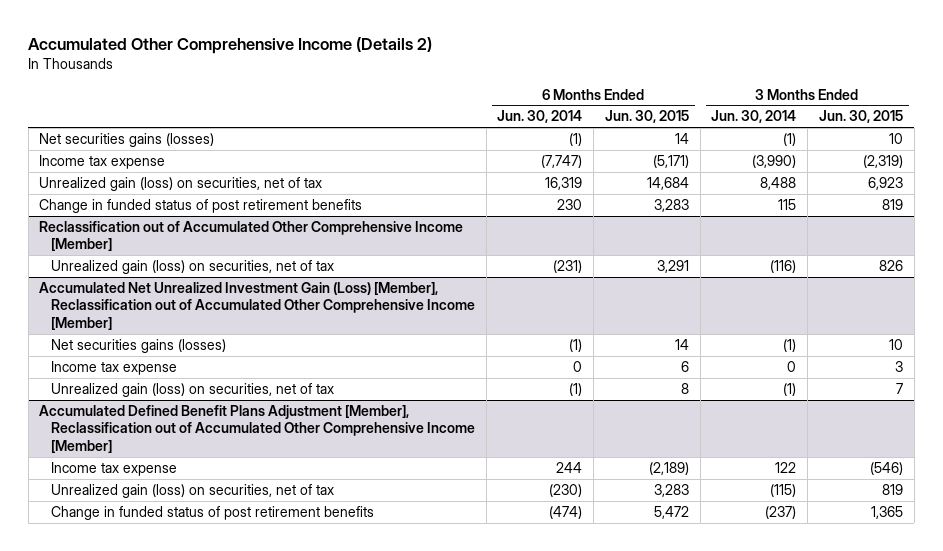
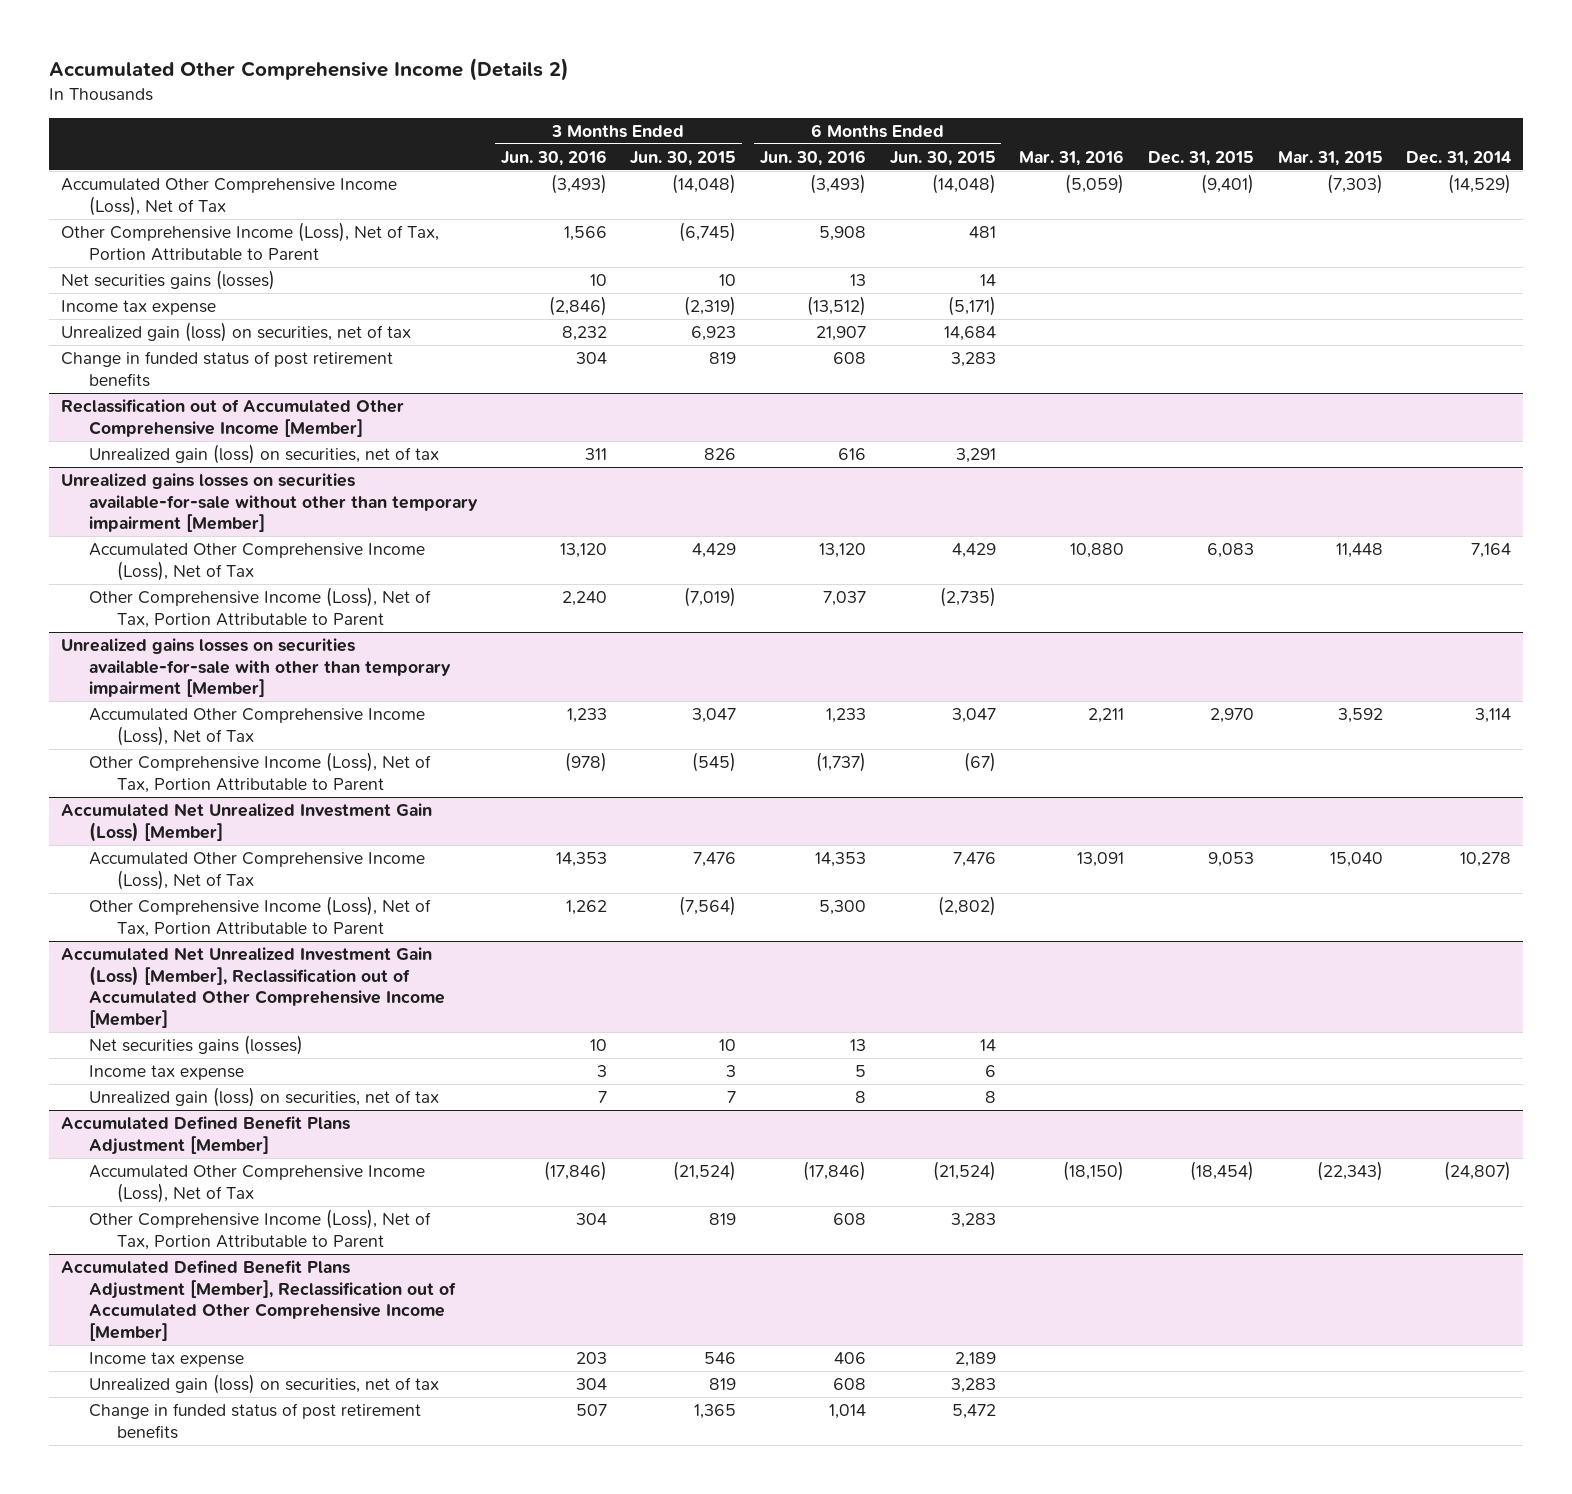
[497,110,583,124] Jun. 30, 2014 -> none
[711,110,797,124] Jun. 30, 2014 -> none
none -> [500,149,607,166] Jun. 30, 2016
none -> [759,149,866,166] Jun. 30, 2016
none -> [1019,149,1125,166] Mar. 31, 2016
none -> [1147,150,1254,166] Dec. 31, 2015
none -> [1277,150,1383,166] Mar. 31, 2015
none -> [1406,150,1512,166] Dec. 31, 2014
none -> [60,177,397,216] Accumulated Other Comprehensive Income (Loss), Net of Tax
none -> [60,221,439,261] Other Comprehensive Income (Loss), Net of Tax, Portion Attributable to Parent
none -> [60,472,478,533] Unrealized gains losses on securities available-for-sale without other than temporary impairment [Member]
none -> [88,542,425,581] Accumulated Other Comprehensive Income (Loss), Net of Tax
none -> [88,586,431,628] Other Comprehensive Income (Loss), Net of Tax, Portion Attributable to Parent
none -> [60,637,451,698] Unrealized gains losses on securities available-for-sale with other than temporary impairment [Member]
none -> [88,707,425,746] Accumulated Other Comprehensive Income (Loss), Net of Tax
none -> [88,751,431,793] Other Comprehensive Income (Loss), Net of Tax, Portion Attributable to Parent
none -> [60,802,432,842] Accumulated Net Unrealized Investment Gain (Loss) [Member]
none -> [88,851,425,890] Accumulated Other Comprehensive Income (Loss), Net of Tax
none -> [88,895,431,937] Other Comprehensive Income (Loss), Net of Tax, Portion Attributable to Parent
none -> [60,1115,350,1155] Accumulated Defined Benefit Plans Adjustment [Member]
none -> [88,1164,425,1203] Accumulated Other Comprehensive Income (Loss), Net of Tax
none -> [88,1208,431,1250] Other Comprehensive Income (Loss), Net of Tax, Portion Attributable to Parent
[648,462,689,476] (2,189) -> [954,1351,996,1367] 2,189
[870,462,904,476] (546) -> [704,1351,737,1364] 546

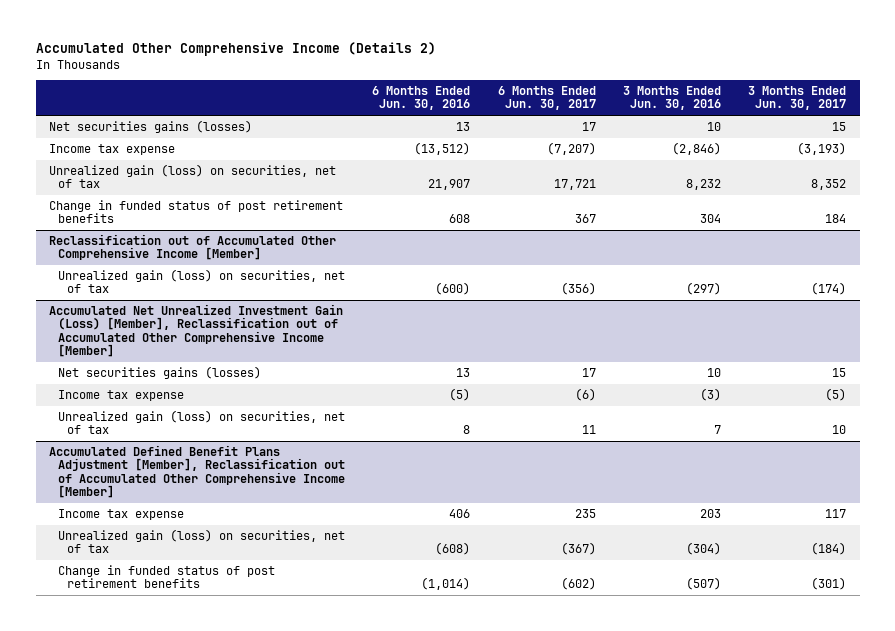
[630,150,737,166] Jun. 30, 2015 -> none
[889,150,996,166] Jun. 30, 2015 -> none
[1019,149,1125,166] Mar. 31, 2016 -> none
[1147,150,1254,166] Dec. 31, 2015 -> none
[1277,150,1383,166] Mar. 31, 2015 -> none
[1406,150,1512,166] Dec. 31, 2014 -> none
none -> [497,86,596,111] 6 Months Ended Jun. 30, 2017
none -> [748,86,847,111] 3 Months Ended Jun. 30, 2017
[60,177,397,216] Accumulated Other Comprehensive Income (Loss), Net of Tax -> none
[60,221,439,261] Other Comprehensive Income (Loss), Net of Tax, Portion Attributable to Parent -> none
[60,472,478,533] Unrealized gains losses on securities available-for-sale without other than temporary impairment [Member] -> none
[88,542,425,581] Accumulated Other Comprehensive Income (Loss), Net of Tax -> none
[88,586,431,628] Other Comprehensive Income (Loss), Net of Tax, Portion Attributable to Parent -> none
[60,637,451,698] Unrealized gains losses on securities available-for-sale with other than temporary impairment [Member] -> none
[88,707,425,746] Accumulated Other Comprehensive Income (Loss), Net of Tax -> none
[88,751,431,793] Other Comprehensive Income (Loss), Net of Tax, Portion Attributable to Parent -> none
[60,802,432,842] Accumulated Net Unrealized Investment Gain (Loss) [Member] -> none
[88,851,425,890] Accumulated Other Comprehensive Income (Loss), Net of Tax -> none
[88,895,431,937] Other Comprehensive Income (Loss), Net of Tax, Portion Attributable to Parent -> none
[584,447,607,460] 311 -> [685,282,721,296] (297)
[837,447,866,460] 616 -> [435,282,471,296] (600)
[596,1064,607,1077] 3 -> [699,388,721,402] (3)
[854,1064,866,1077] 5 -> [449,388,471,402] (5)
[60,1115,350,1155] Accumulated Defined Benefit Plans Adjustment [Member] -> none
[88,1164,425,1203] Accumulated Other Comprehensive Income (Loss), Net of Tax -> none
[88,1208,431,1250] Other Comprehensive Income (Loss), Net of Tax, Portion Attributable to Parent -> none
[575,1377,607,1390] 304 -> [685,542,721,556] (304)
[832,1377,866,1390] 608 -> [435,542,471,556] (608)
[575,1403,607,1416] 507 -> [685,577,721,591] (507)
[828,1403,866,1419] 1,014 -> [421,577,471,591] (1,014)

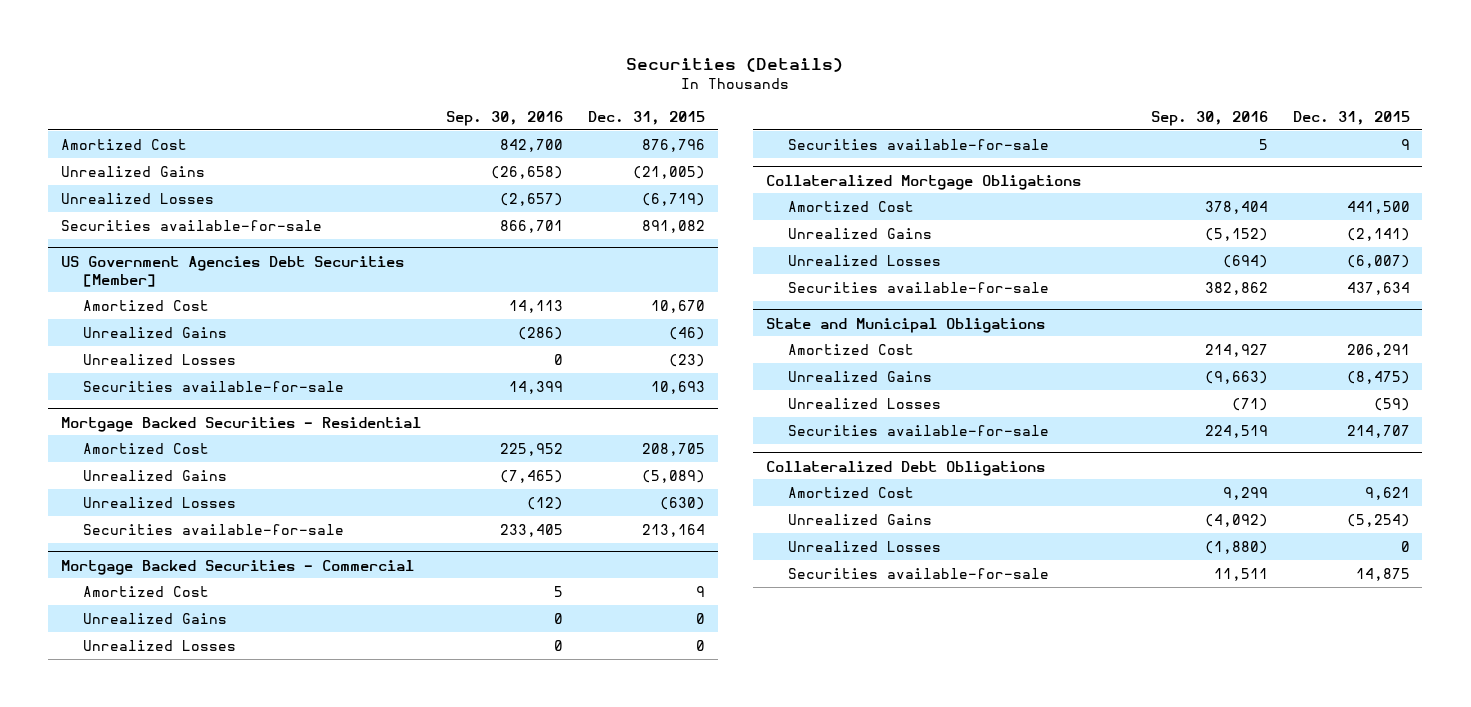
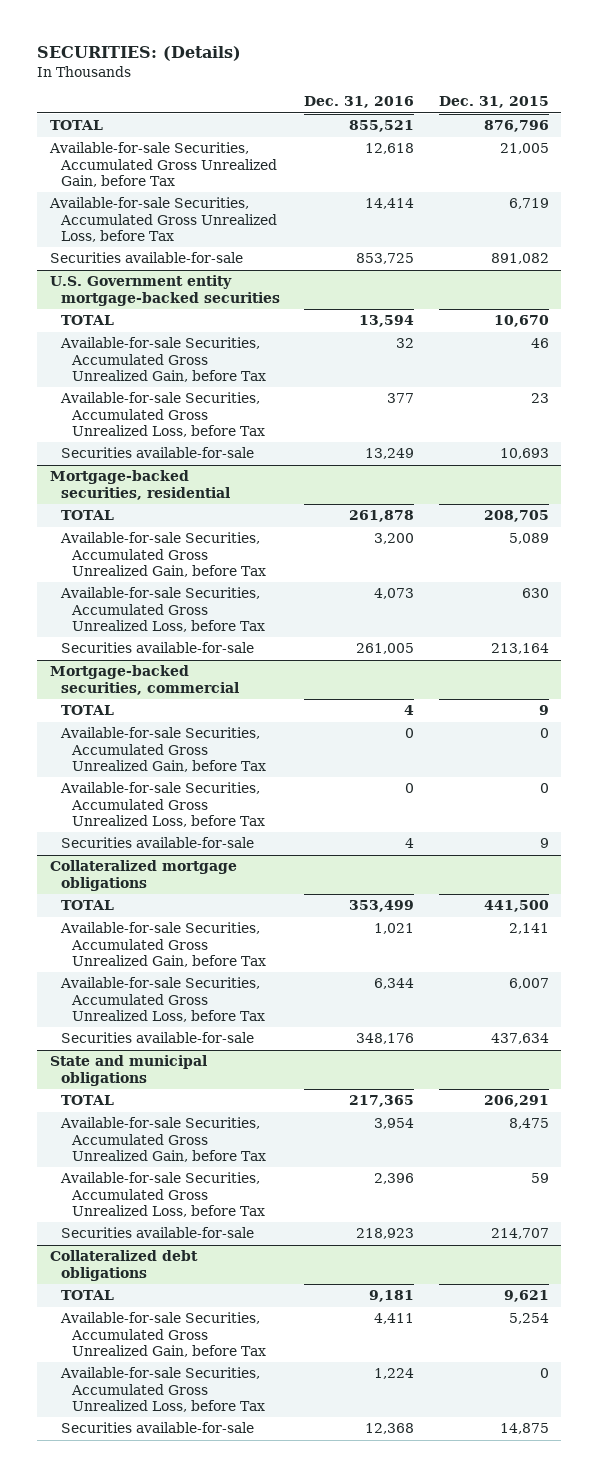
[626,58,844,73] Securities (Details) -> [37,46,242,62] SECURITIES: (Details)
[446,110,564,126] Sep. 30, 2016 -> none
none -> [304,96,415,109] Dec. 31, 2016
[60,138,187,150] Amortized Cost -> [49,120,103,131] TOTAL
[60,165,205,177] Unrealized Gains -> [48,142,277,187] Available-for-sale Securities, Accumulated Gross Unrealized Gain, before Tax
[633,165,706,179] (21,005) -> [499,143,549,155] 21,005
[60,192,214,204] Unrealized Losses -> [48,197,277,242] Available-for-sale Securities, Accumulated Gross Unrealized Loss, before Tax
[642,192,706,206] (6,719) -> [508,198,549,210] 6,719
[60,255,404,287] US Government Agencies Debt Securities [Member] -> [49,275,280,306] U.S. Government entity mortgage-backed securities
[82,299,209,311] Amortized Cost -> [60,315,114,326] TOTAL
[82,326,227,338] Unrealized Gains -> [59,337,267,382] Available-for-sale Securities, Accumulated Gross Unrealized Gain, before Tax
[669,326,706,340] (46) -> [530,338,549,349] 46
[82,353,236,365] Unrealized Losses -> [59,392,266,437] Available-for-sale Securities, Accumulated Gross Unrealized Loss, before Tax
[669,353,706,367] (23) -> [530,393,549,404] 23
[60,416,421,432] Mortgage Backed Securities - Residential -> [49,470,230,500] Mortgage-backed securities, residential
[82,442,209,454] Amortized Cost -> [60,510,114,521] TOTAL
[82,469,227,481] Unrealized Gains -> [59,532,267,577] Available-for-sale Securities, Accumulated Gross Unrealized Gain, before Tax
[642,469,706,483] (5,089) -> [508,533,549,545] 5,089
[82,496,236,508] Unrealized Losses -> [59,587,266,632] Available-for-sale Securities, Accumulated Gross Unrealized Loss, before Tax
[660,496,706,510] (630) -> [521,588,549,599] 630
[60,559,414,575] Mortgage Backed Securities - Commercial -> [49,665,239,695] Mortgage-backed securities, commercial
[82,585,209,597] Amortized Cost -> [60,705,114,716] TOTAL
[82,612,227,624] Unrealized Gains -> [59,727,267,772] Available-for-sale Securities, Accumulated Gross Unrealized Gain, before Tax
[82,639,236,651] Unrealized Losses -> [59,782,266,827] Available-for-sale Securities, Accumulated Gross Unrealized Loss, before Tax
[765,174,1081,190] Collateralized Mortgage Obligations -> [49,860,237,891] Collateralized mortgage obligations
[787,200,914,212] Amortized Cost -> [60,900,114,911] TOTAL
[787,227,932,239] Unrealized Gains -> [59,922,267,967] Available-for-sale Securities, Accumulated Gross Unrealized Gain, before Tax
[1346,227,1410,241] (2,141) -> [508,923,549,935] 2,141
[787,254,941,266] Unrealized Losses -> [59,977,266,1022] Available-for-sale Securities, Accumulated Gross Unrealized Loss, before Tax
[1346,254,1410,268] (6,007) -> [508,978,549,990] 6,007
[765,317,1045,333] State and Municipal Obligations -> [49,1055,207,1086] State and municipal obligations
[787,343,914,355] Amortized Cost -> [60,1095,114,1106] TOTAL
[787,370,932,382] Unrealized Gains -> [59,1117,267,1162] Available-for-sale Securities, Accumulated Gross Unrealized Gain, before Tax
[1346,370,1410,384] (8,475) -> [508,1118,549,1130] 8,475
[787,397,941,409] Unrealized Losses -> [59,1172,266,1217] Available-for-sale Securities, Accumulated Gross Unrealized Loss, before Tax
[1373,397,1410,411] (59) -> [530,1173,549,1184] 59
[765,460,1045,476] Collateralized Debt Obligations -> [49,1250,198,1281] Collateralized debt obligations
[787,486,914,498] Amortized Cost -> [60,1290,114,1301] TOTAL
[787,513,932,525] Unrealized Gains -> [59,1312,267,1357] Available-for-sale Securities, Accumulated Gross Unrealized Gain, before Tax
[1346,513,1410,527] (5,254) -> [508,1313,549,1325] 5,254
[787,540,941,552] Unrealized Losses -> [59,1367,266,1412] Available-for-sale Securities, Accumulated Gross Unrealized Loss, before Tax

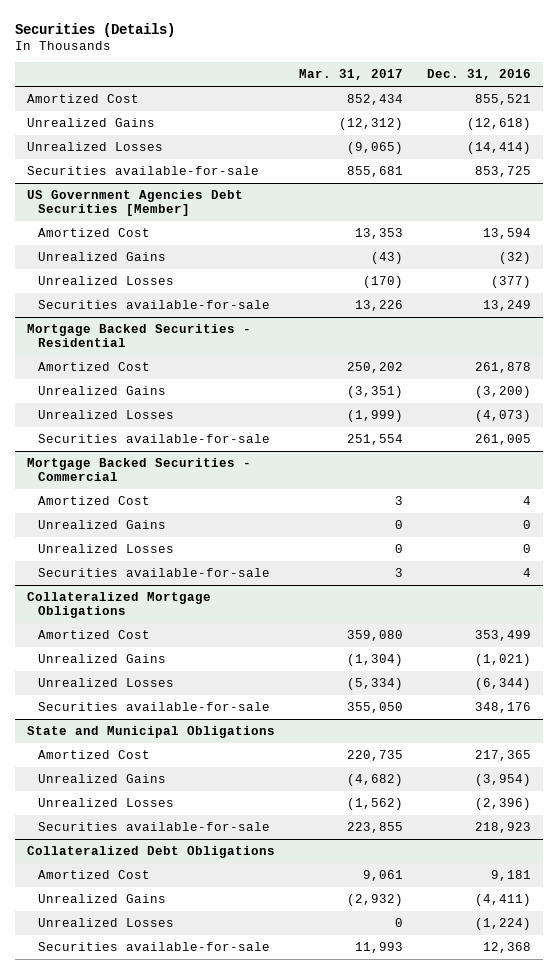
[37,46,242,62] SECURITIES: (Details) -> [14,22,175,37] Securities (Details)
[438,96,549,109] Dec. 31, 2015 -> none
none -> [298,69,403,81] Mar. 31, 2017
[49,120,103,131] TOTAL -> [26,93,139,103] Amortized Cost
[48,142,277,187] Available-for-sale Securities, Accumulated Gross Unrealized Gain, before Tax -> [26,117,155,127] Unrealized Gains
[365,143,415,155] 12,618 -> [466,117,531,130] (12,618)
[48,197,277,242] Available-for-sale Securities, Accumulated Gross Unrealized Loss, before Tax -> [26,141,163,151] Unrealized Losses
[365,198,415,210] 14,414 -> [466,141,531,154] (14,414)
[49,275,280,306] U.S. Government entity mortgage-backed securities -> [26,189,243,217] US Government Agencies Debt Securities [Member]
[60,315,114,326] TOTAL -> [37,227,150,237] Amortized Cost
[59,337,267,382] Available-for-sale Securities, Accumulated Gross Unrealized Gain, before Tax -> [37,251,166,261] Unrealized Gains
[396,338,415,349] 32 -> [498,251,531,264] (32)
[59,392,266,437] Available-for-sale Securities, Accumulated Gross Unrealized Loss, before Tax -> [37,275,174,285] Unrealized Losses
[387,393,415,404] 377 -> [490,275,531,288] (377)
[49,470,230,500] Mortgage-backed securities, residential -> [26,323,251,348] Mortgage Backed Securities - Residential
[60,510,114,521] TOTAL -> [37,361,150,371] Amortized Cost
[59,532,267,577] Available-for-sale Securities, Accumulated Gross Unrealized Gain, before Tax -> [37,385,166,395] Unrealized Gains
[374,533,415,545] 3,200 -> [474,385,531,398] (3,200)
[59,587,266,632] Available-for-sale Securities, Accumulated Gross Unrealized Loss, before Tax -> [37,409,174,419] Unrealized Losses
[374,588,415,600] 4,073 -> [474,409,531,422] (4,073)
[49,665,239,695] Mortgage-backed securities, commercial -> [26,457,251,482] Mortgage Backed Securities - Commercial
[60,705,114,716] TOTAL -> [37,495,150,505] Amortized Cost
[59,727,267,772] Available-for-sale Securities, Accumulated Gross Unrealized Gain, before Tax -> [37,519,166,529] Unrealized Gains
[59,782,266,827] Available-for-sale Securities, Accumulated Gross Unrealized Loss, before Tax -> [37,543,174,553] Unrealized Losses
[49,860,237,891] Collateralized mortgage obligations -> [26,591,211,619] Collateralized Mortgage Obligations
[60,900,114,911] TOTAL -> [37,629,150,639] Amortized Cost
[59,922,267,967] Available-for-sale Securities, Accumulated Gross Unrealized Gain, before Tax -> [37,653,166,663] Unrealized Gains
[374,923,415,935] 1,021 -> [474,653,531,666] (1,021)
[59,977,266,1022] Available-for-sale Securities, Accumulated Gross Unrealized Loss, before Tax -> [37,677,174,687] Unrealized Losses
[374,978,415,990] 6,344 -> [474,677,531,690] (6,344)
[49,1055,207,1086] State and municipal obligations -> [26,725,275,738] State and Municipal Obligations
[60,1095,114,1106] TOTAL -> [37,749,150,759] Amortized Cost
[59,1117,267,1162] Available-for-sale Securities, Accumulated Gross Unrealized Gain, before Tax -> [37,773,166,783] Unrealized Gains
[374,1118,415,1130] 3,954 -> [474,773,531,786] (3,954)
[59,1172,266,1217] Available-for-sale Securities, Accumulated Gross Unrealized Loss, before Tax -> [37,797,174,807] Unrealized Losses
[374,1173,415,1185] 2,396 -> [474,797,531,810] (2,396)
[49,1250,198,1281] Collateralized debt obligations -> [26,845,275,858] Collateralized Debt Obligations
[60,1290,114,1301] TOTAL -> [37,869,150,879] Amortized Cost
[59,1312,267,1357] Available-for-sale Securities, Accumulated Gross Unrealized Gain, before Tax -> [37,893,166,903] Unrealized Gains
[374,1313,415,1325] 4,411 -> [474,893,531,906] (4,411)
[59,1367,266,1412] Available-for-sale Securities, Accumulated Gross Unrealized Loss, before Tax -> [37,917,174,927] Unrealized Losses
[374,1368,415,1380] 1,224 -> [474,917,531,930] (1,224)

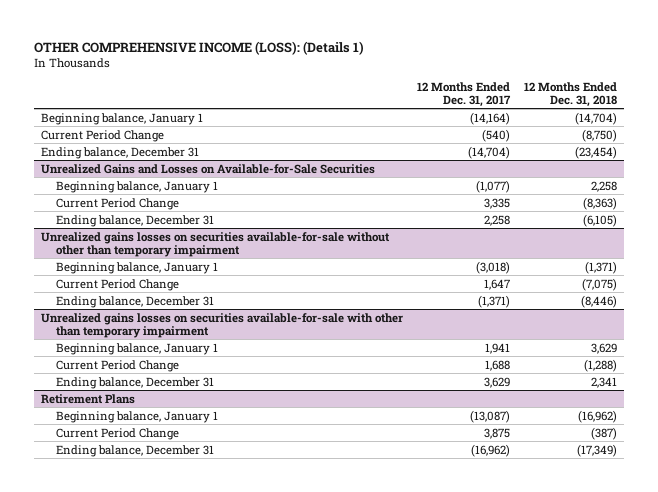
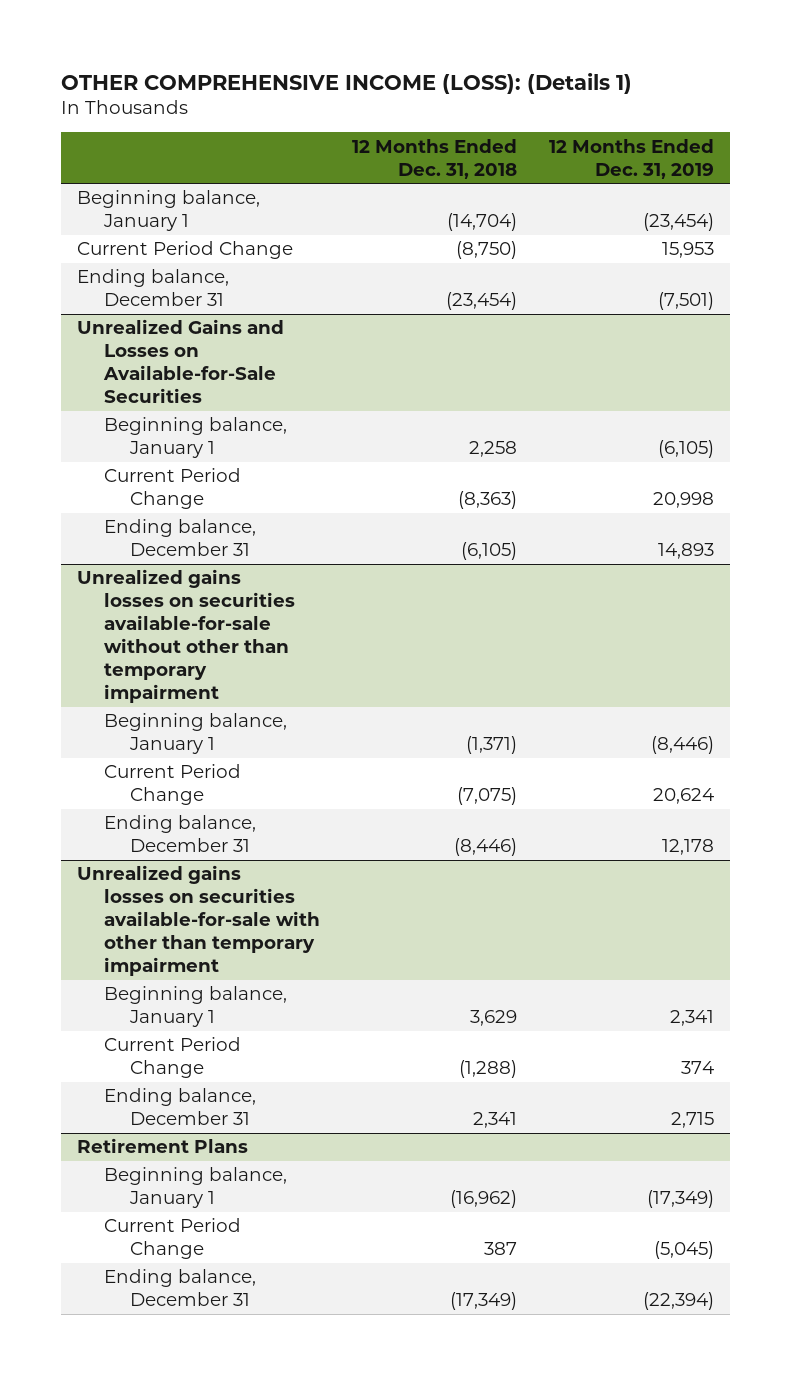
[416,81,511,107] 12 Months Ended Dec. 31, 2017 -> none
none -> [548,138,714,179] 12 Months Ended Dec. 31, 2019
[590,426,617,440] (387) -> [483,1242,517,1256] 387

